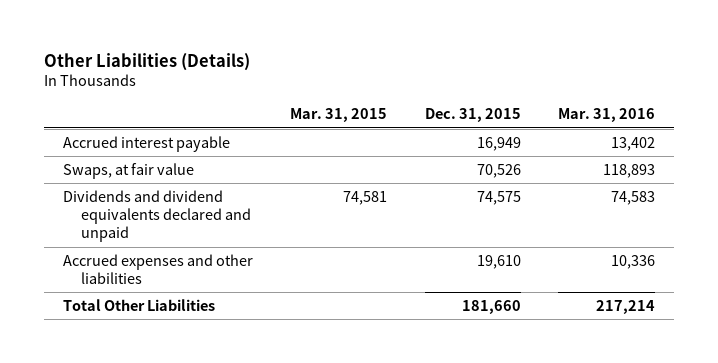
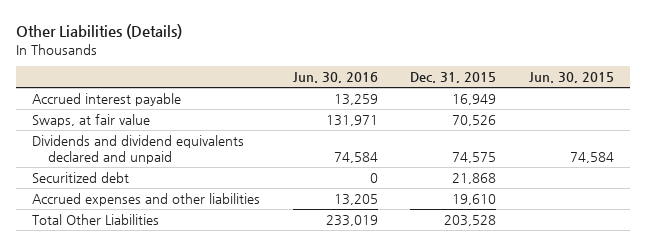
[290,108,388,123] Mar. 31, 2015 -> none
[558,108,656,123] Mar. 31, 2016 -> none
none -> [292,72,378,84] Jun. 30, 2016
none -> [528,72,614,84] Jun. 30, 2015
none -> [32,172,130,184] Securitized debt
[461,299,521,314] 181,660 -> [444,215,497,227] 203,528

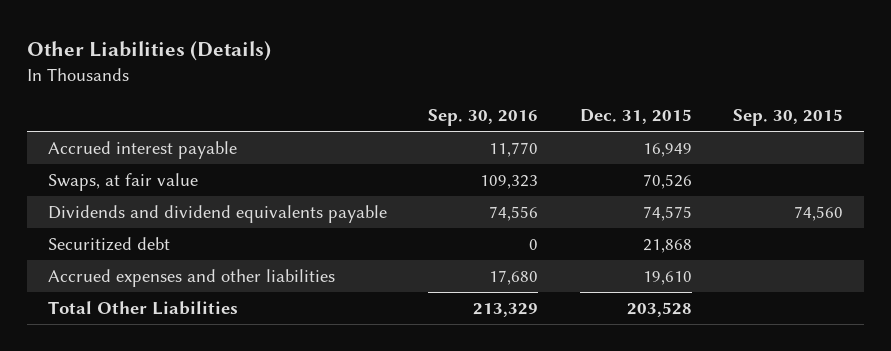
[292,72,378,84] Jun. 30, 2016 -> none
[528,72,614,84] Jun. 30, 2015 -> none
none -> [428,109,539,127] Sep. 30, 2016
none -> [733,109,844,127] Sep. 30, 2015
[32,135,245,164] Dividends and dividend equivalents declared and unpaid -> [48,205,388,224] Dividends and dividend equivalents payable

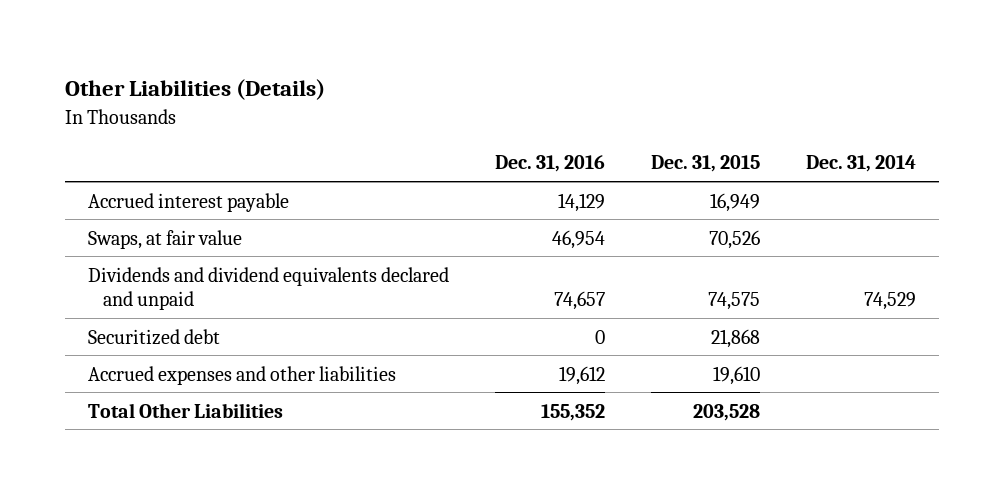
[428,109,539,127] Sep. 30, 2016 -> none
[733,109,844,127] Sep. 30, 2015 -> none
none -> [494,155,605,173] Dec. 31, 2016
none -> [805,155,916,173] Dec. 31, 2014
[48,205,388,224] Dividends and dividend equivalents payable -> [87,266,449,310] Dividends and dividend equivalents declared and unpaid

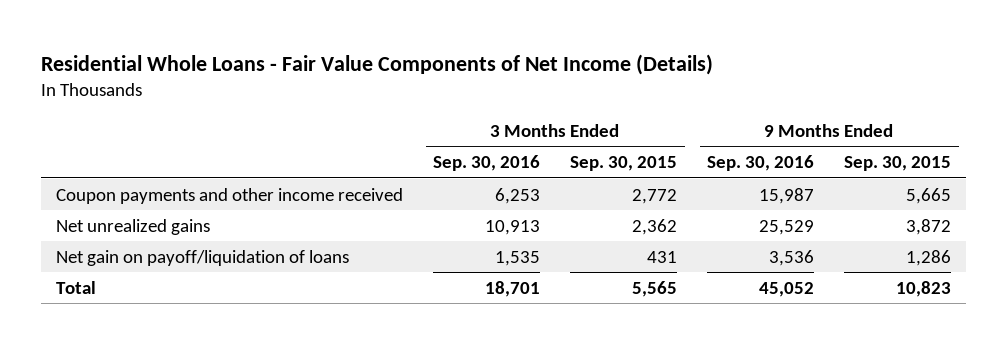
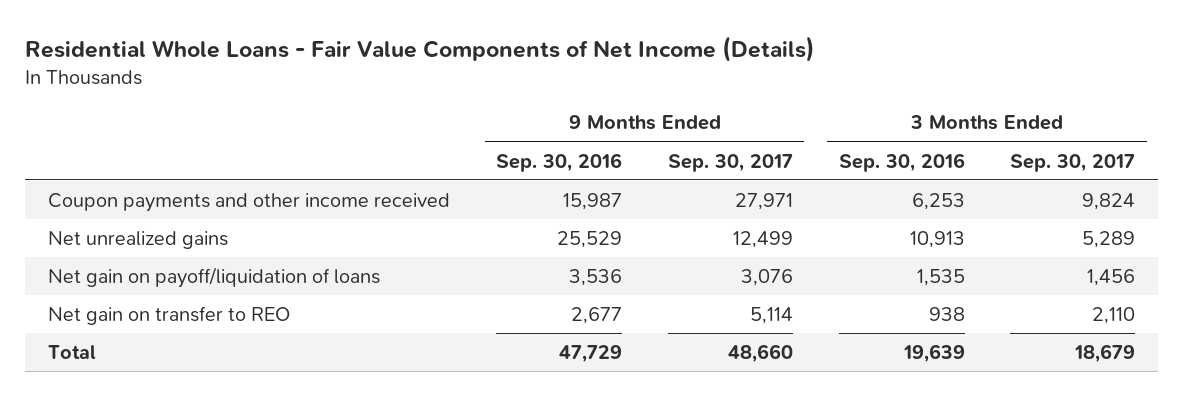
[570,156,678,172] Sep. 30, 2015 -> none
[844,156,952,172] Sep. 30, 2015 -> none
none -> [667,153,793,172] Sep. 30, 2017
none -> [1010,153,1136,172] Sep. 30, 2017
none -> [48,305,291,325] Net gain on transfer to REO
[485,280,541,297] 18,701 -> [902,343,965,363] 19,639
[759,281,815,297] 45,052 -> [559,344,623,363] 47,729

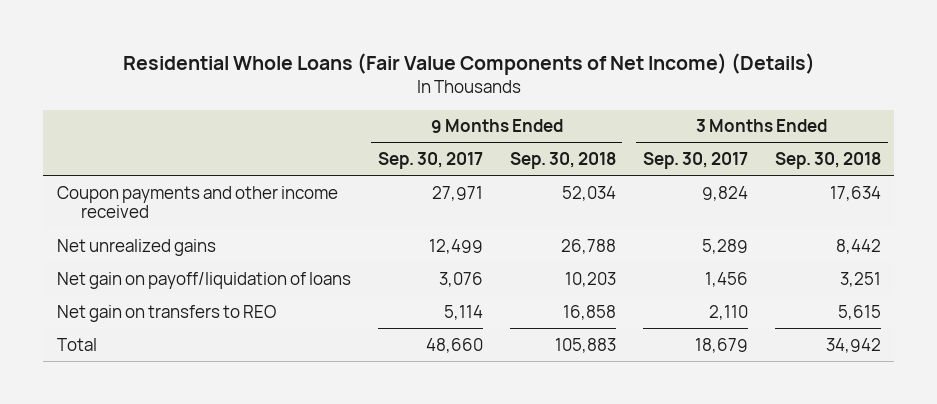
[25,35,816,62] Residential Whole Loans - Fair Value Components of Net Income (Details) -> [122,52,815,75] Residential Whole Loans (Fair Value Components of Net Income) (Details)
[496,152,623,172] Sep. 30, 2016 -> none
[838,152,965,172] Sep. 30, 2016 -> none
none -> [509,152,616,170] Sep. 30, 2018
none -> [774,152,881,170] Sep. 30, 2018
[48,305,291,325] Net gain on transfer to REO -> [56,304,276,322] Net gain on transfers to REO

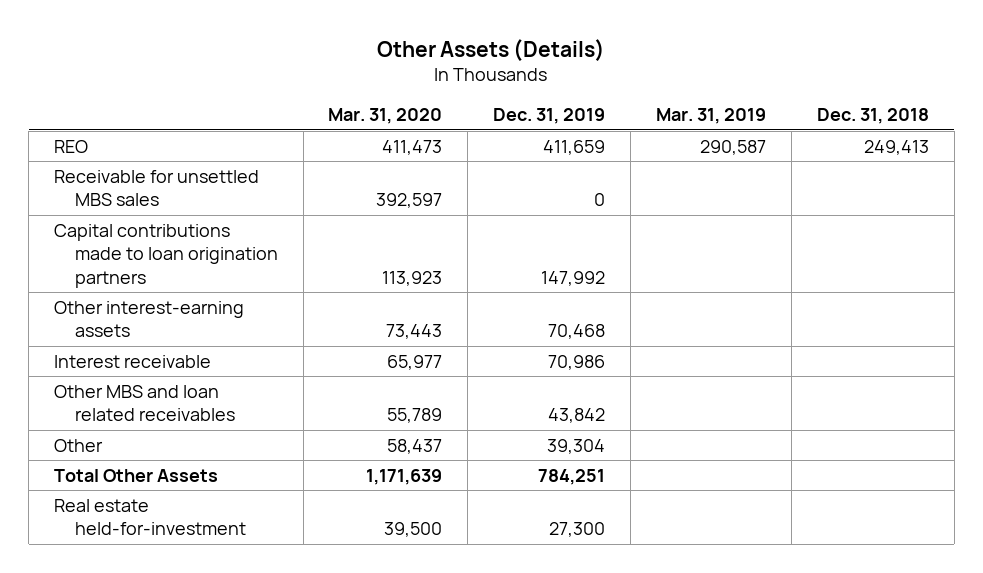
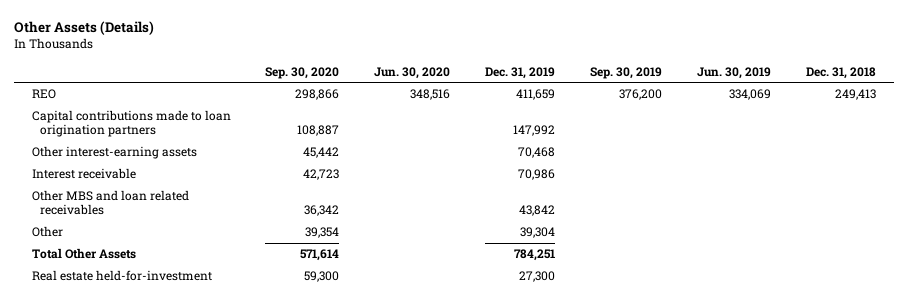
[328,108,443,125] Mar. 31, 2020 -> none
[655,108,766,125] Mar. 31, 2019 -> none
none -> [265,66,340,79] Sep. 30, 2020
none -> [374,66,451,79] Jun. 30, 2020
none -> [590,66,663,79] Sep. 30, 2019
none -> [697,66,772,79] Jun. 30, 2019
[53,169,259,207] Receivable for unsettled MBS sales -> none

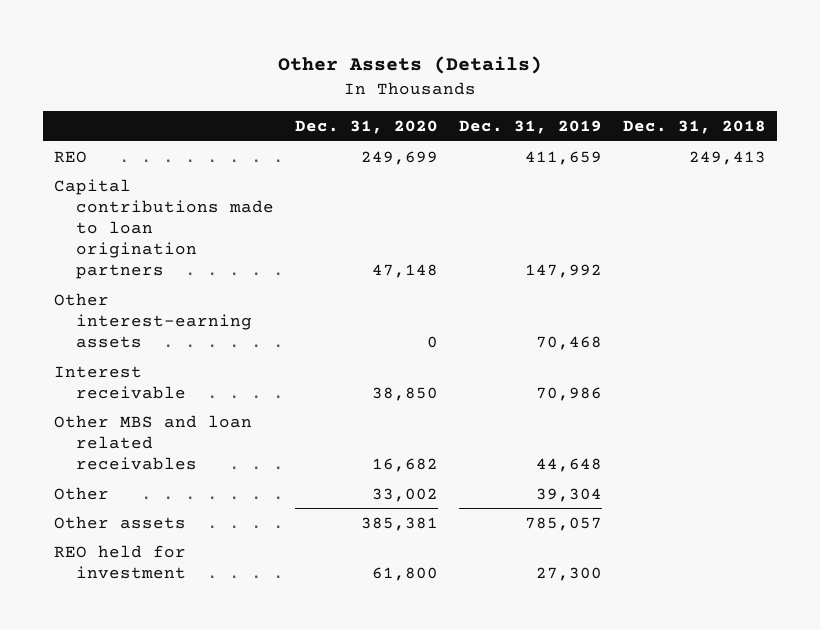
[265,66,340,79] Sep. 30, 2020 -> none
[374,66,451,79] Jun. 30, 2020 -> none
[590,66,663,79] Sep. 30, 2019 -> none
[697,66,772,79] Jun. 30, 2019 -> none
none -> [294,120,438,135] Dec. 31, 2020
[519,205,556,217] 43,842 -> [536,457,603,472] 44,648
[31,248,136,260] Total Other Assets -> [53,515,186,529] Other assets
[514,249,556,262] 784,251 -> [525,516,603,531] 785,057
[31,270,212,282] Real estate held-for-investment -> [53,544,186,579] REO held for investment

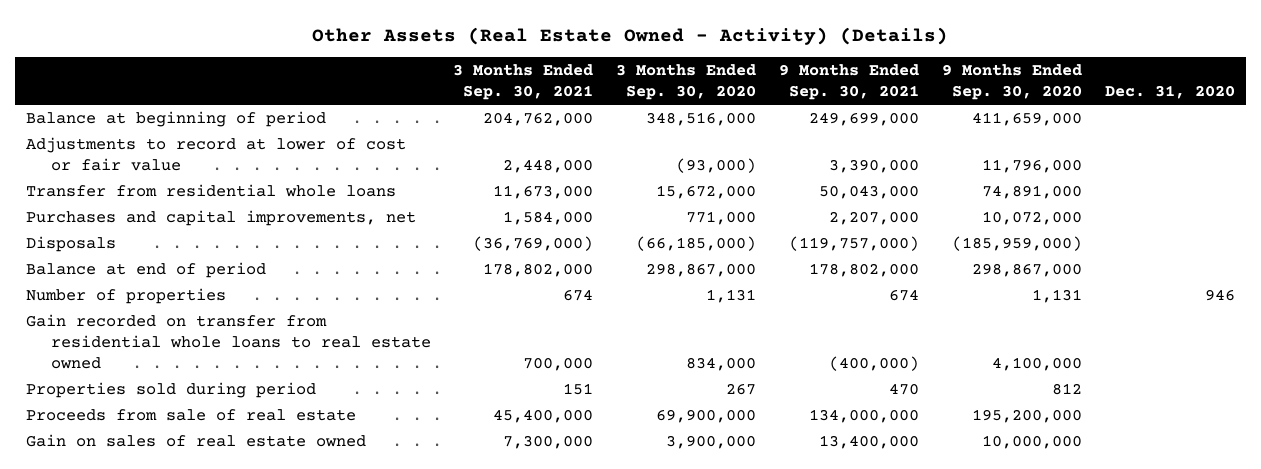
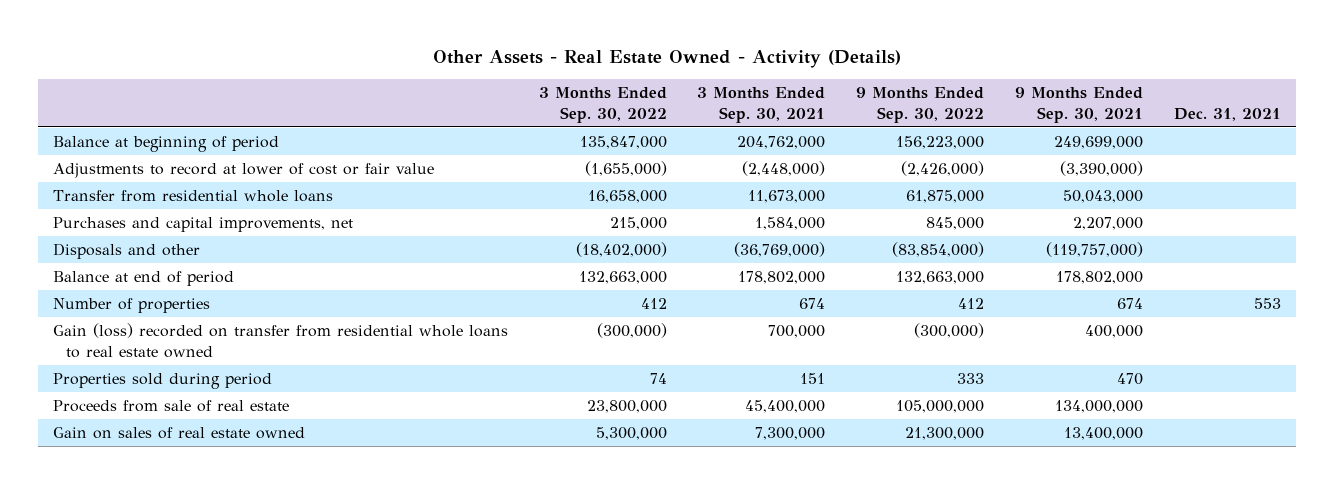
[312,26,949,45] Other Assets (Real Estate Owned - Activity) (Details) -> [432,49,901,68] Other Assets - Real Estate Owned - Activity (Details)
[616,64,757,101] 3 Months Ended Sep. 30, 2020 -> none
[941,64,1082,101] 9 Months Ended Sep. 30, 2020 -> none
[1104,85,1235,100] Dec. 31, 2020 -> none
none -> [538,87,667,123] 3 Months Ended Sep. 30, 2022
none -> [856,87,985,123] 9 Months Ended Sep. 30, 2022
none -> [1173,107,1281,121] Dec. 31, 2021
[503,158,594,173] 2,448,000 -> [742,161,826,177] (2,448,000)
[829,158,920,173] 3,390,000 -> [1059,161,1143,177] (3,390,000)
[26,235,117,252] Disposals -> [52,243,200,260] Disposals and other
[26,313,431,369] Gain recorded on transfer from residential whole loans to real estate owned -> [52,323,508,358] Gain (loss) recorded on transfer from residential whole loans to real estate owned
[829,355,920,371] (400,000) -> [1084,325,1143,339] 400,000

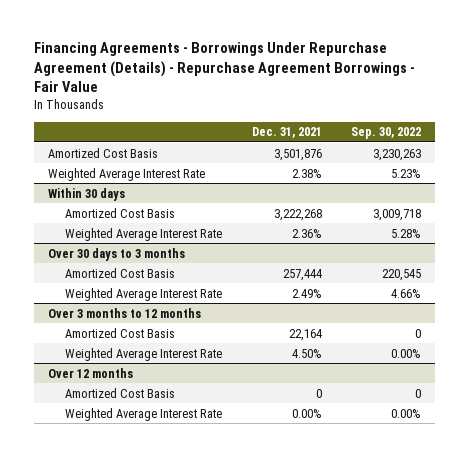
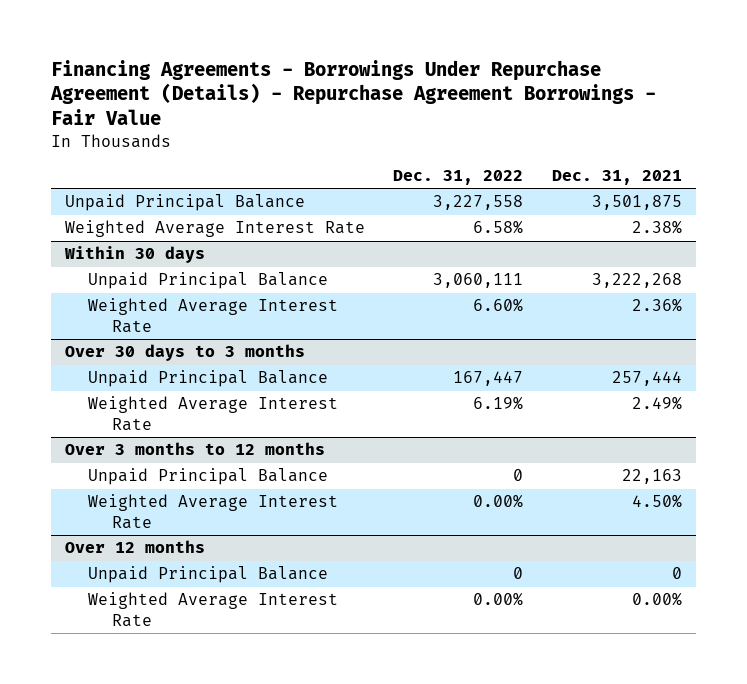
[350,127,421,140] Sep. 30, 2022 -> none
none -> [393,170,524,186] Dec. 31, 2022
[48,147,159,158] Amortized Cost Basis -> none
none -> [64,194,305,212] Unpaid Principal Balance
[65,207,176,218] Amortized Cost Basis -> [88,272,329,290] Unpaid Principal Balance
[65,267,176,278] Amortized Cost Basis -> [88,370,329,388] Unpaid Principal Balance
[65,327,176,338] Amortized Cost Basis -> none
none -> [88,468,329,486] Unpaid Principal Balance
[65,387,176,398] Amortized Cost Basis -> none
none -> [88,566,329,584] Unpaid Principal Balance

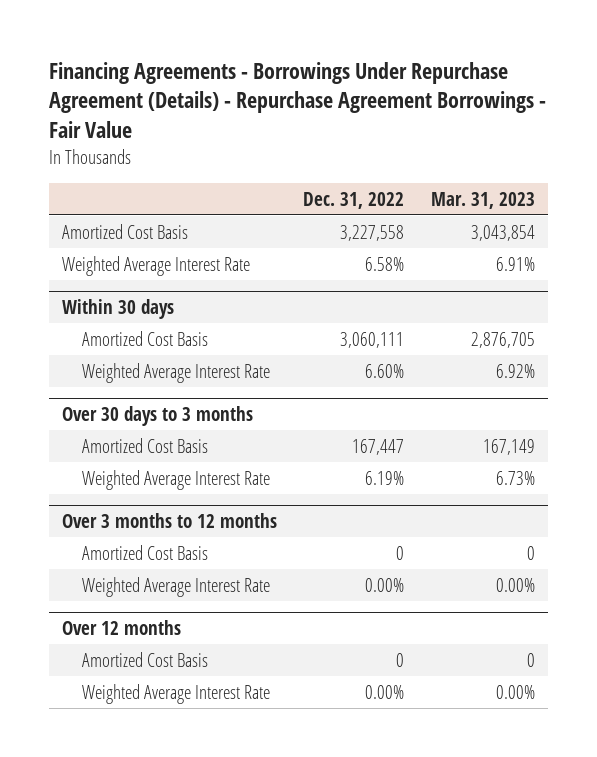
[551,170,682,186] Dec. 31, 2021 -> none
none -> [430,191,535,209] Mar. 31, 2023
[64,194,305,212] Unpaid Principal Balance -> [62,223,189,239] Amortized Cost Basis
[88,272,329,290] Unpaid Principal Balance -> [82,330,209,346] Amortized Cost Basis
[88,370,329,388] Unpaid Principal Balance -> [82,437,209,453] Amortized Cost Basis
[88,468,329,486] Unpaid Principal Balance -> none
none -> [82,544,209,560] Amortized Cost Basis
[88,566,329,584] Unpaid Principal Balance -> none
none -> [82,651,209,667] Amortized Cost Basis

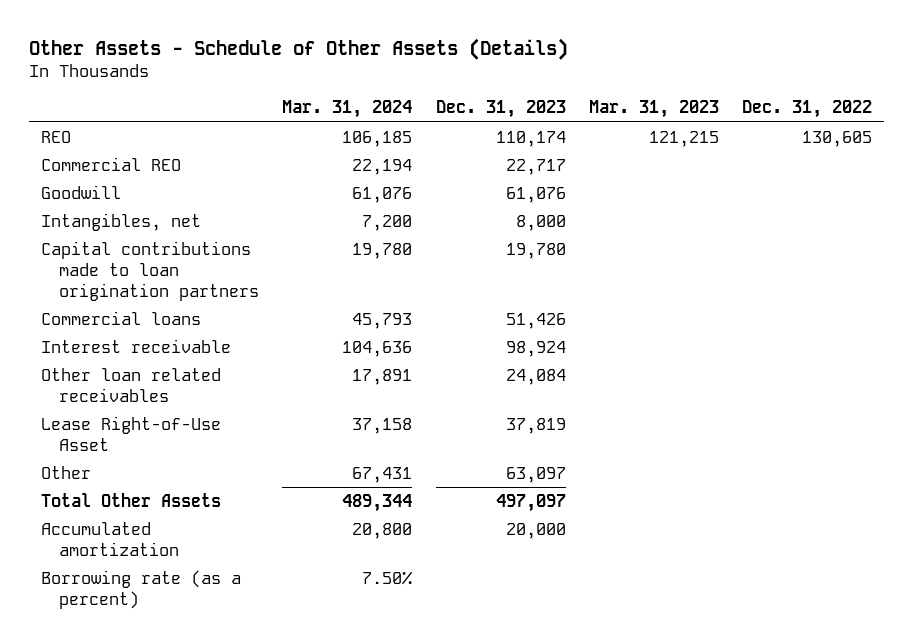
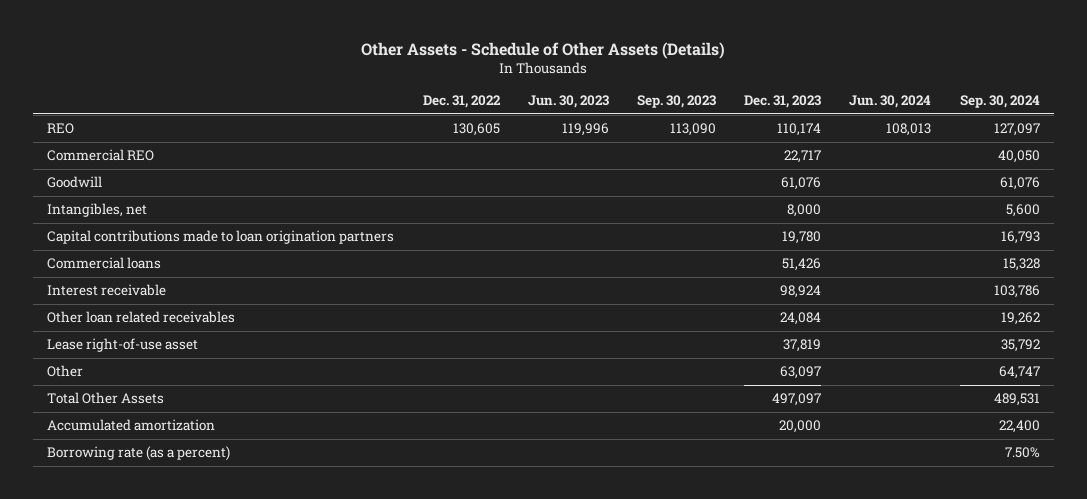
[282,100,413,119] Mar. 31, 2024 -> none
[588,100,719,119] Mar. 31, 2023 -> none
none -> [527,95,609,109] Jun. 30, 2023
none -> [636,95,716,109] Sep. 30, 2023
none -> [849,95,932,109] Jun. 30, 2024
none -> [959,95,1040,109] Sep. 30, 2024
[41,415,222,451] Lease Right-of-Use Asset -> [47,338,199,353] Lease right-of-use asset

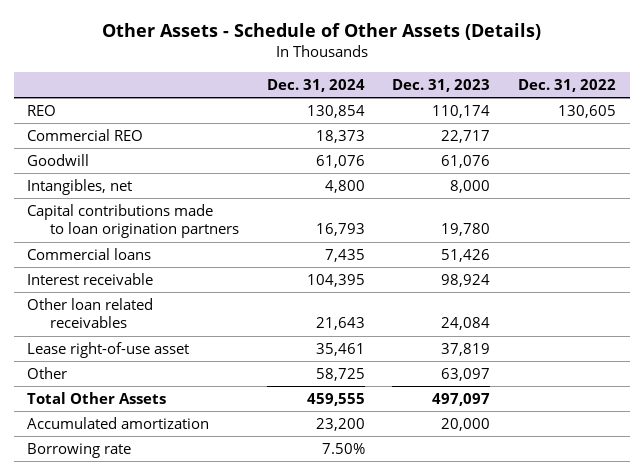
[527,95,609,109] Jun. 30, 2023 -> none
[636,95,716,109] Sep. 30, 2023 -> none
[849,95,932,109] Jun. 30, 2024 -> none
[959,95,1040,109] Sep. 30, 2024 -> none
none -> [266,79,365,93] Dec. 31, 2024
[47,446,231,462] Borrowing rate (as a percent) -> [27,442,132,458] Borrowing rate

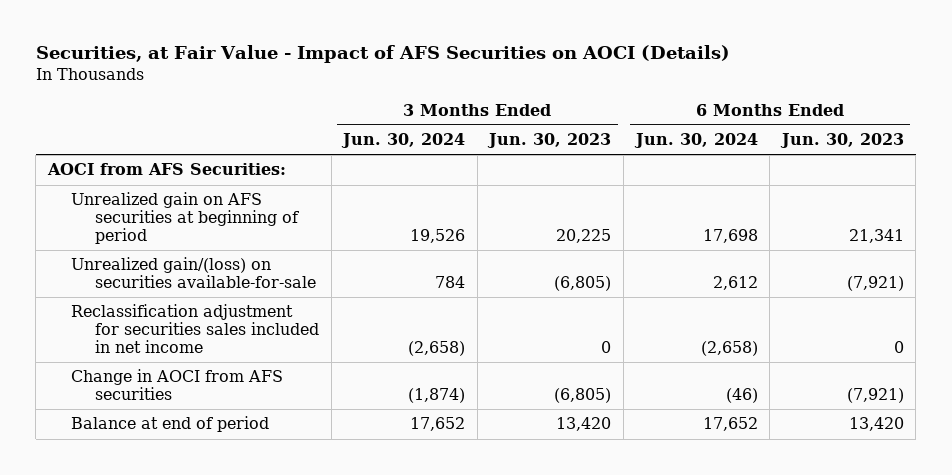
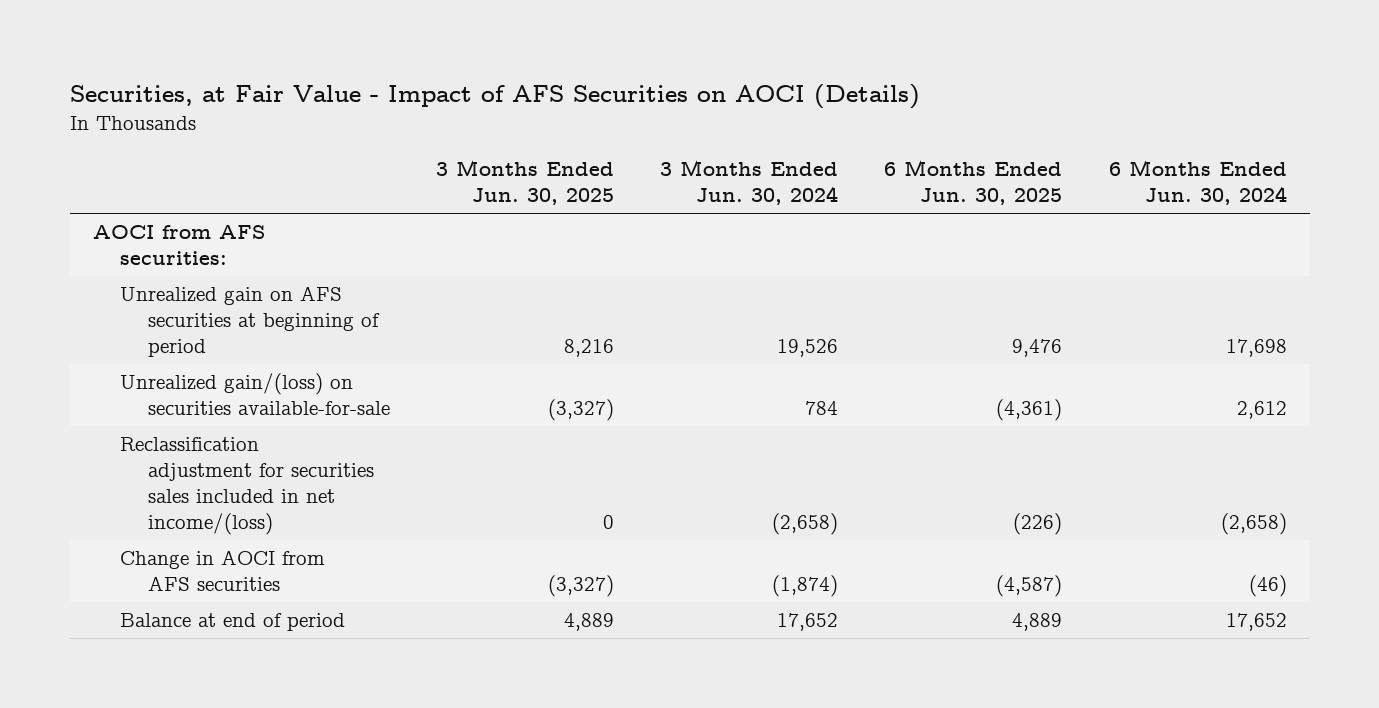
[487,133,612,149] Jun. 30, 2023 -> none
[779,133,904,149] Jun. 30, 2023 -> none
none -> [436,160,615,206] 3 Months Ended Jun. 30, 2025
none -> [884,160,1063,206] 6 Months Ended Jun. 30, 2025
[46,163,286,176] AOCI from AFS Securities: -> [92,225,265,266] AOCI from AFS securities:
[71,304,320,353] Reclassification adjustment for securities sales included in net income -> [120,437,375,535] Reclassification adjustment for securities sales included in net income/(loss)

